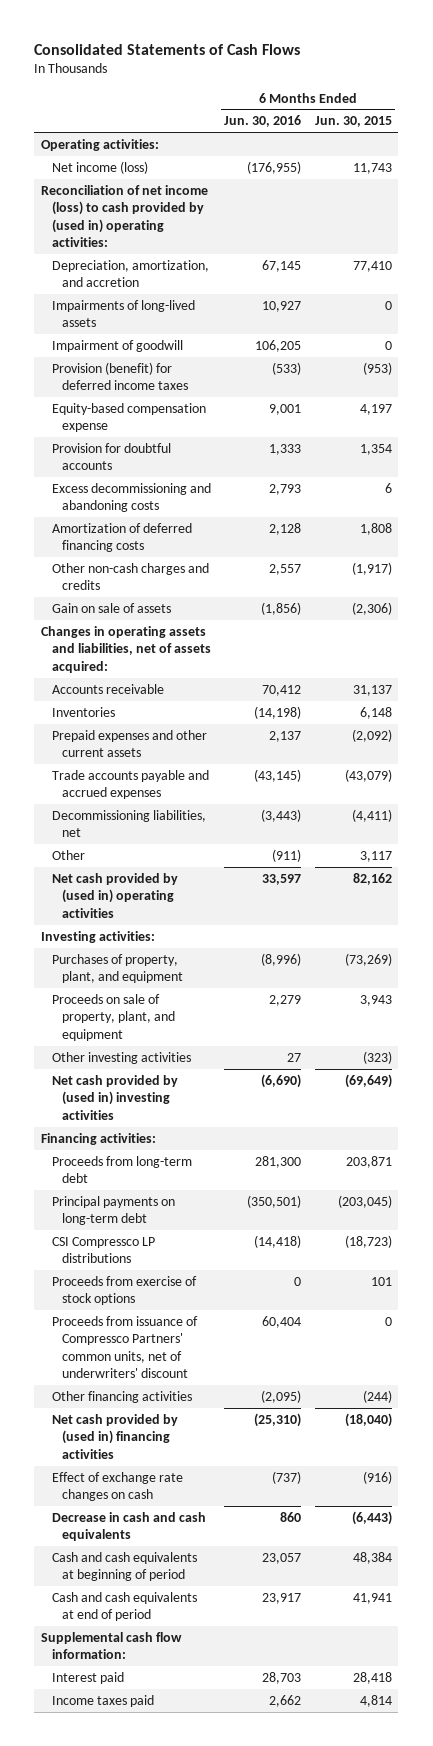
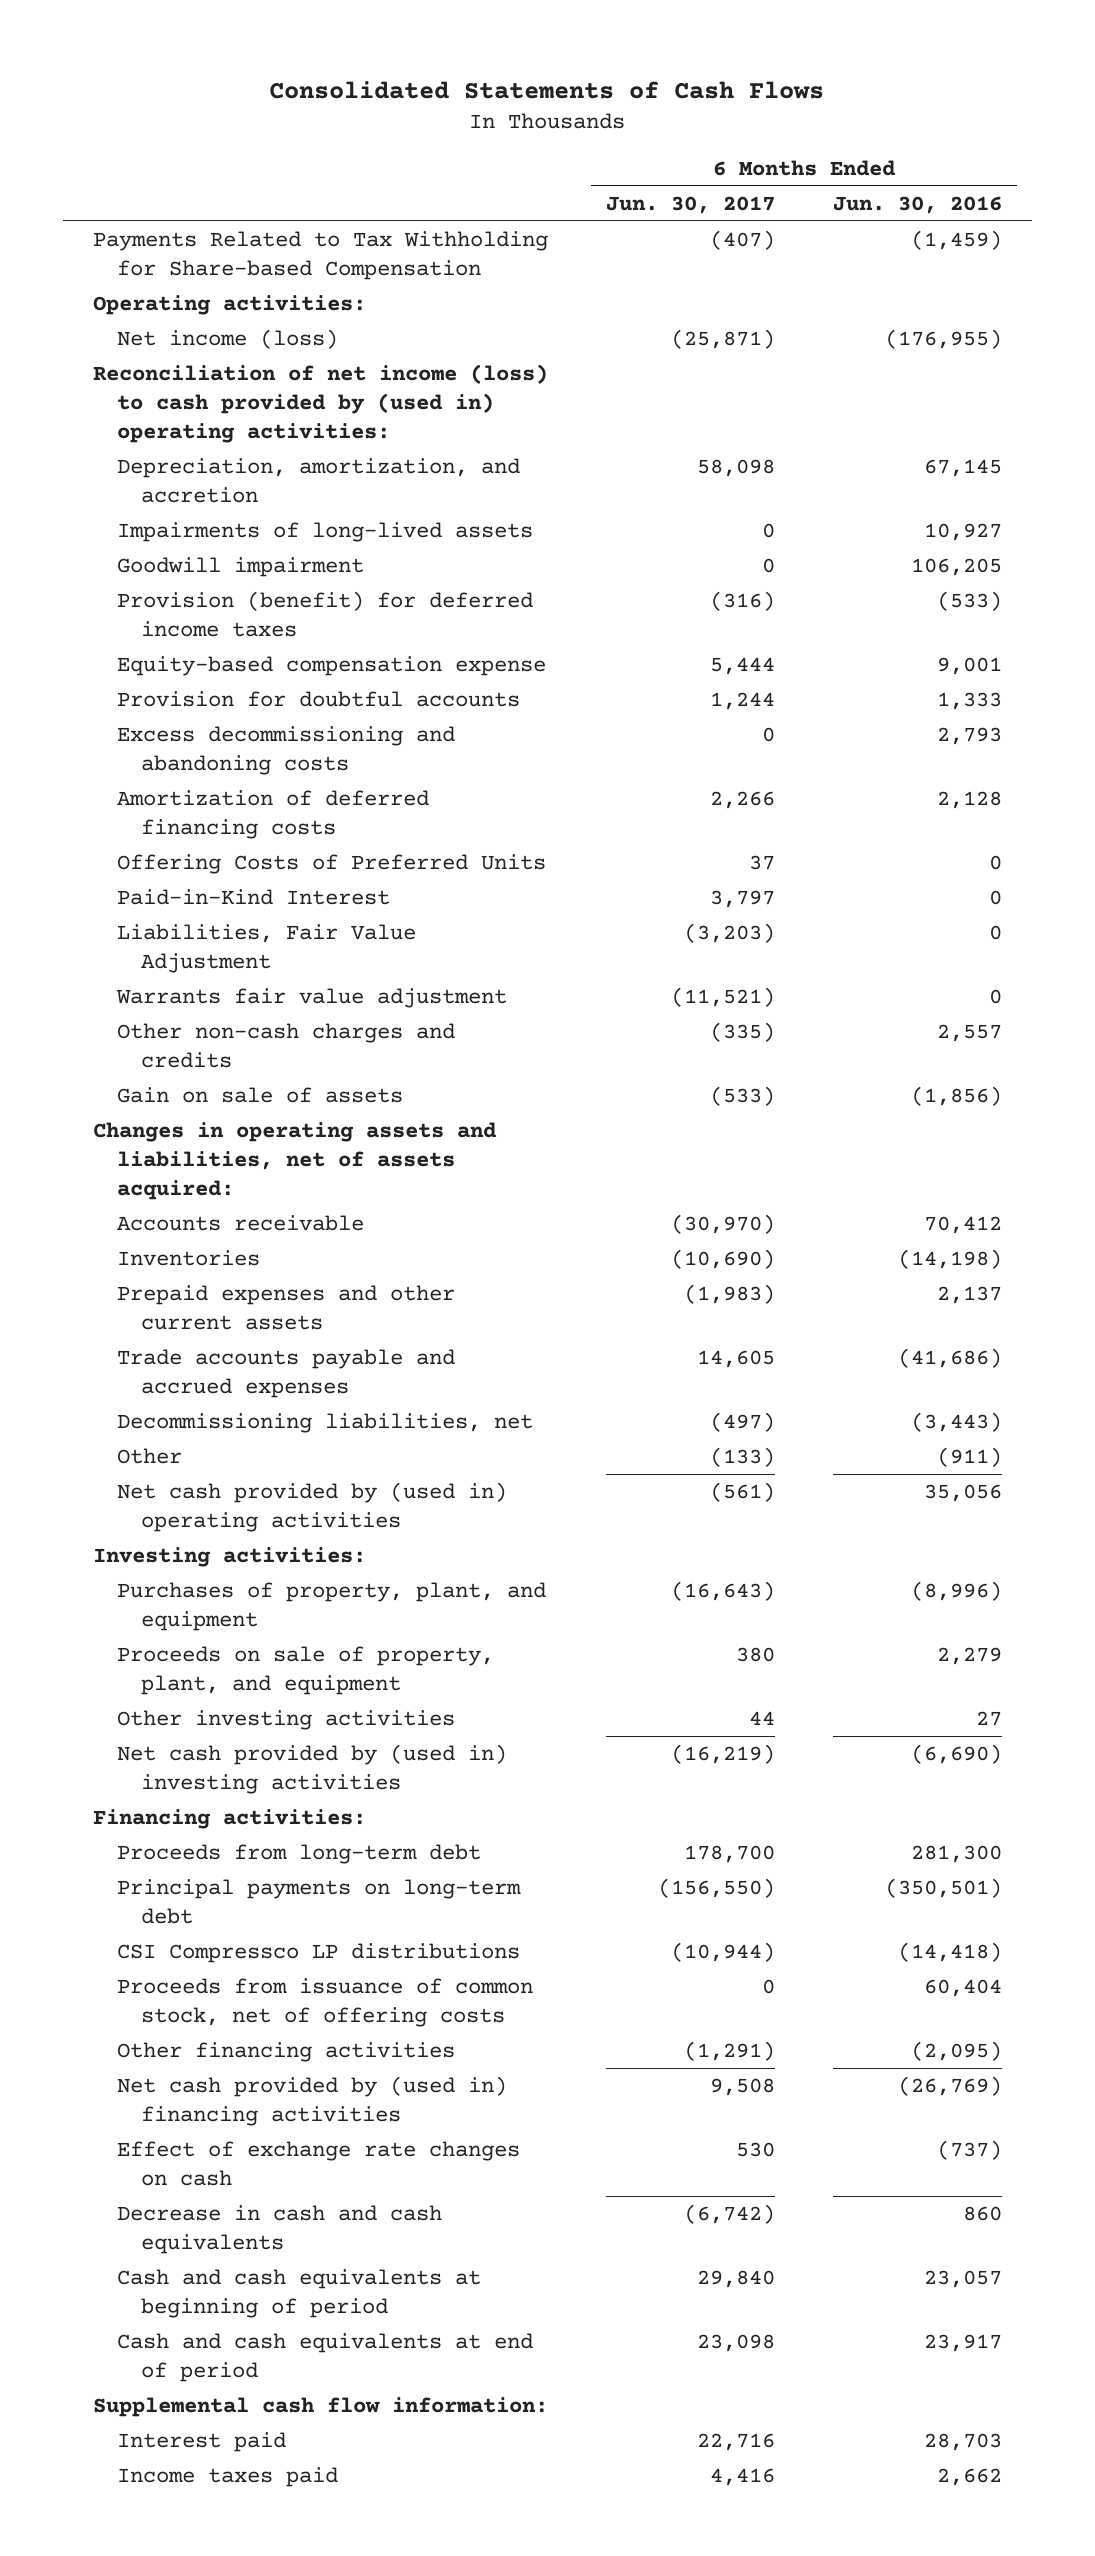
[314,116,392,128] Jun. 30, 2015 -> none
none -> [605,195,775,214] Jun. 30, 2017
none -> [92,231,548,280] Payments Related to Tax Withholding for Share-based Compensation
[51,339,183,352] Impairment of goodwill -> [116,557,364,578] Goodwill impairment
none -> [116,854,546,875] Offering Costs of Preferred Units
none -> [116,889,390,906] Paid-in-Kind Interest
none -> [116,924,416,973] Liabilities, Fair Value Adjustment
none -> [115,988,507,1009] Warrants fair value adjustment
[254,768,302,782] (43,145) -> [898,1348,1003,1369] (41,686)
[262,873,302,885] 33,597 -> [924,1484,1003,1503] 35,056
[51,1275,197,1306] Proceeds from exercise of stock options -> none
[51,1315,198,1379] Proceeds from issuance of Compressco Partners' common units, net of underwriters' discount -> [116,1978,533,2027] Proceeds from issuance of common stock, net of offering costs
[254,1412,302,1427] (25,310) -> [898,2076,1003,2097] (26,769)

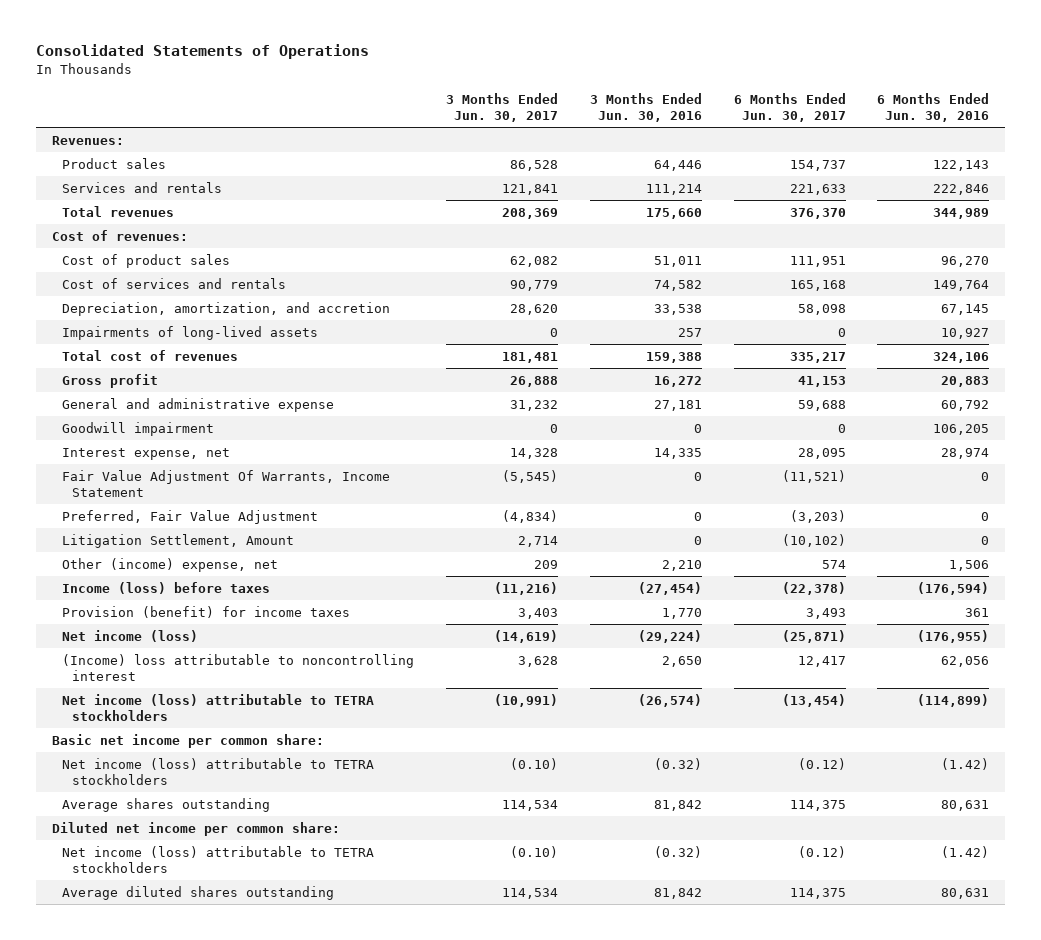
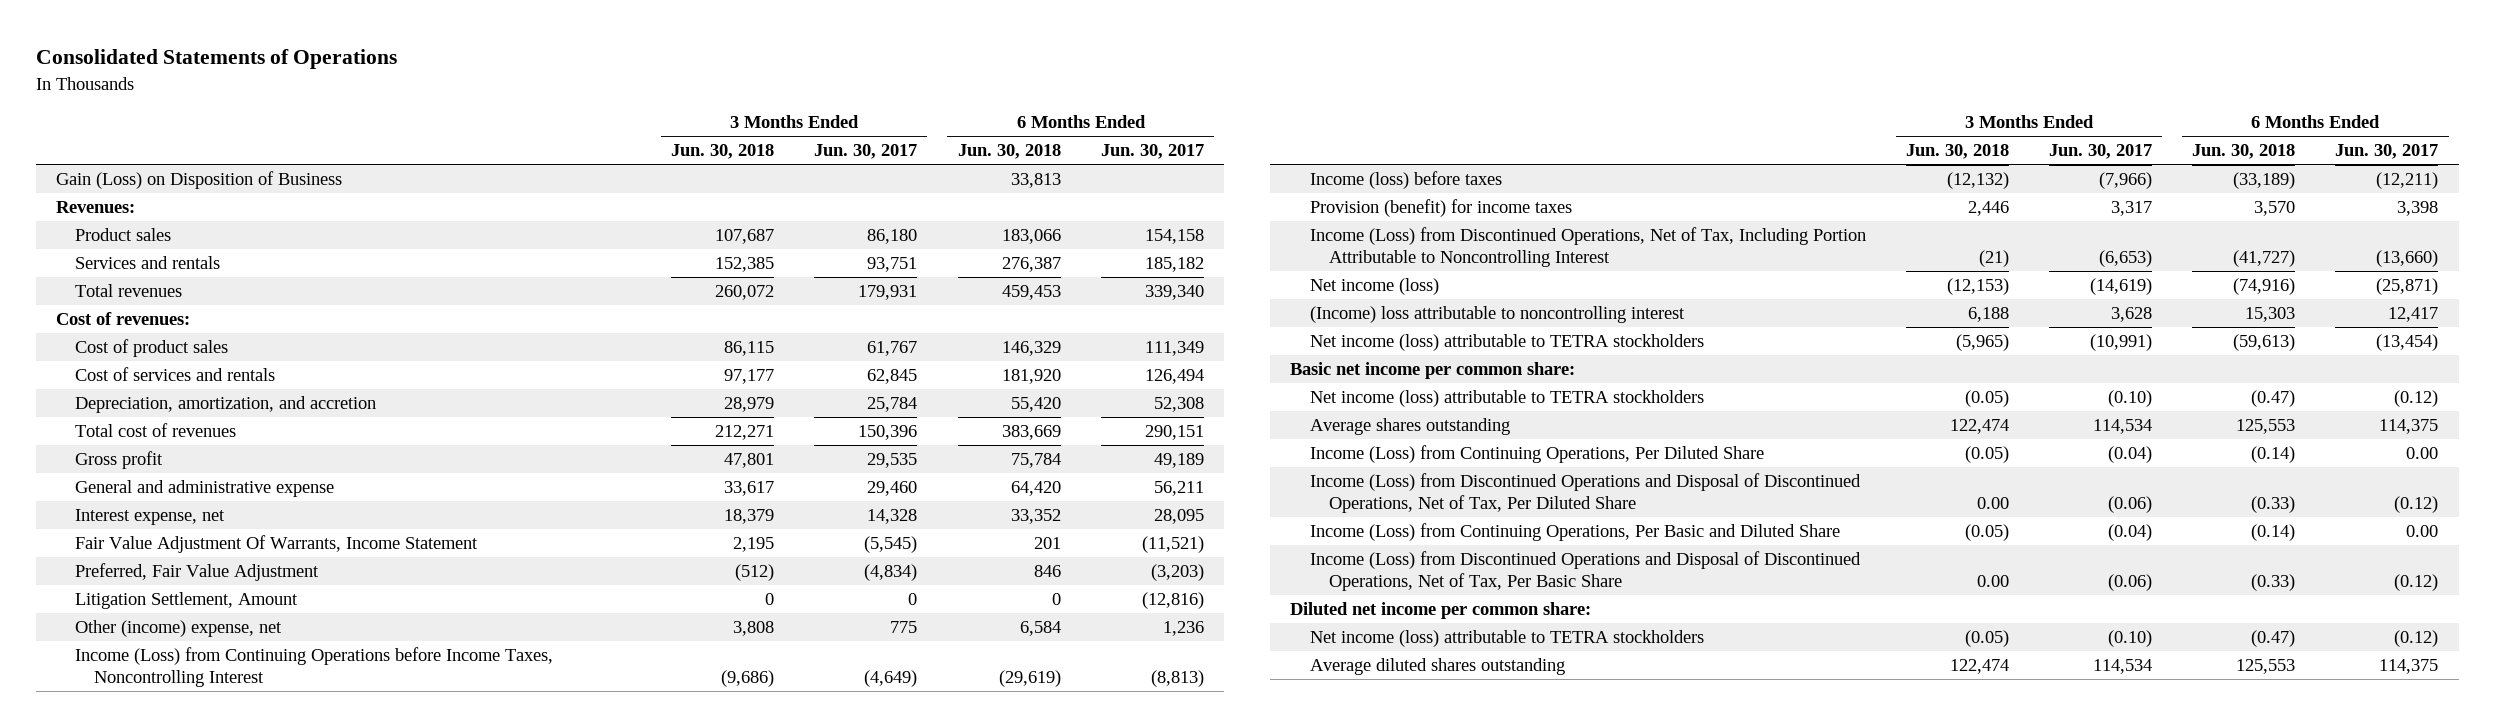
[589,93,702,122] 3 Months Ended Jun. 30, 2016 -> none
[877,93,990,122] 6 Months Ended Jun. 30, 2016 -> none
none -> [671,144,775,160] Jun. 30, 2018
none -> [957,144,1061,160] Jun. 30, 2018
none -> [55,171,342,190] Gain (Loss) on Disposition of Business
[509,159,558,171] 86,528 -> [867,229,918,245] 86,180
[789,159,846,171] 154,737 -> [1144,229,1204,245] 154,158
[501,183,558,195] 121,841 -> [867,257,918,273] 93,751
[789,183,846,195] 221,633 -> [1144,257,1204,273] 185,182
[501,207,558,219] 208,369 -> [858,285,918,301] 179,931
[789,207,846,219] 376,370 -> [1144,285,1204,301] 339,340
[61,325,318,340] Impairments of long-lived assets -> none
[61,421,214,436] Goodwill impairment -> none
[509,255,558,267] 62,082 -> [867,341,918,357] 61,767
[789,255,846,267] 111,951 -> [1144,341,1204,357] 111,349
[509,279,558,291] 90,779 -> [867,369,918,385] 62,845
[789,279,846,291] 165,168 -> [1144,369,1204,385] 126,494
[509,303,558,315] 28,620 -> [867,397,918,413] 25,784
[797,303,846,315] 58,098 -> [1153,397,1204,413] 52,308
[501,351,558,363] 181,481 -> [858,425,918,441] 150,396
[789,351,846,363] 335,217 -> [1144,425,1204,441] 290,151
[509,375,558,387] 26,888 -> [867,453,918,469] 29,535
[797,375,846,387] 41,153 -> [1153,453,1204,469] 49,189
[509,399,558,411] 31,232 -> [867,481,918,497] 29,460
[797,399,846,411] 59,688 -> [1153,481,1204,497] 56,211
[517,535,558,547] 2,714 -> [908,593,918,606] 0
[781,533,846,547] (10,102) -> [1141,592,1204,610] (12,816)
[533,559,558,569] 209 -> [890,621,918,634] 775
[821,559,846,569] 574 -> [1162,621,1204,637] 1,236
none -> [74,647,553,688] Income (Loss) from Continuing Operations before Income Taxes, Noncontrolling Interest
[493,581,558,595] (11,216) -> [2099,172,2153,190] (7,966)
[781,581,846,595] (22,378) -> [2376,172,2439,190] (12,211)
[517,607,558,619] 3,403 -> [2111,201,2153,217] 3,317
[805,607,846,619] 3,493 -> [2397,201,2439,217] 3,398
none -> [1309,227,1866,268] Income (Loss) from Discontinued Operations, Net of Tax, Including Portion Attributable to Noncontrolling Interest
none -> [1309,445,1764,464] Income (Loss) from Continuing Operations, Per Diluted Share
none -> [1309,473,1861,514] Income (Loss) from Discontinued Operations and Disposal of Discontinued Operations, Net of Tax, Per Diluted Share
none -> [1309,523,1840,542] Income (Loss) from Continuing Operations, Per Basic and Diluted Share
none -> [1309,551,1861,592] Income (Loss) from Discontinued Operations and Disposal of Discontinued Operations, Net of Tax, Per Basic Share

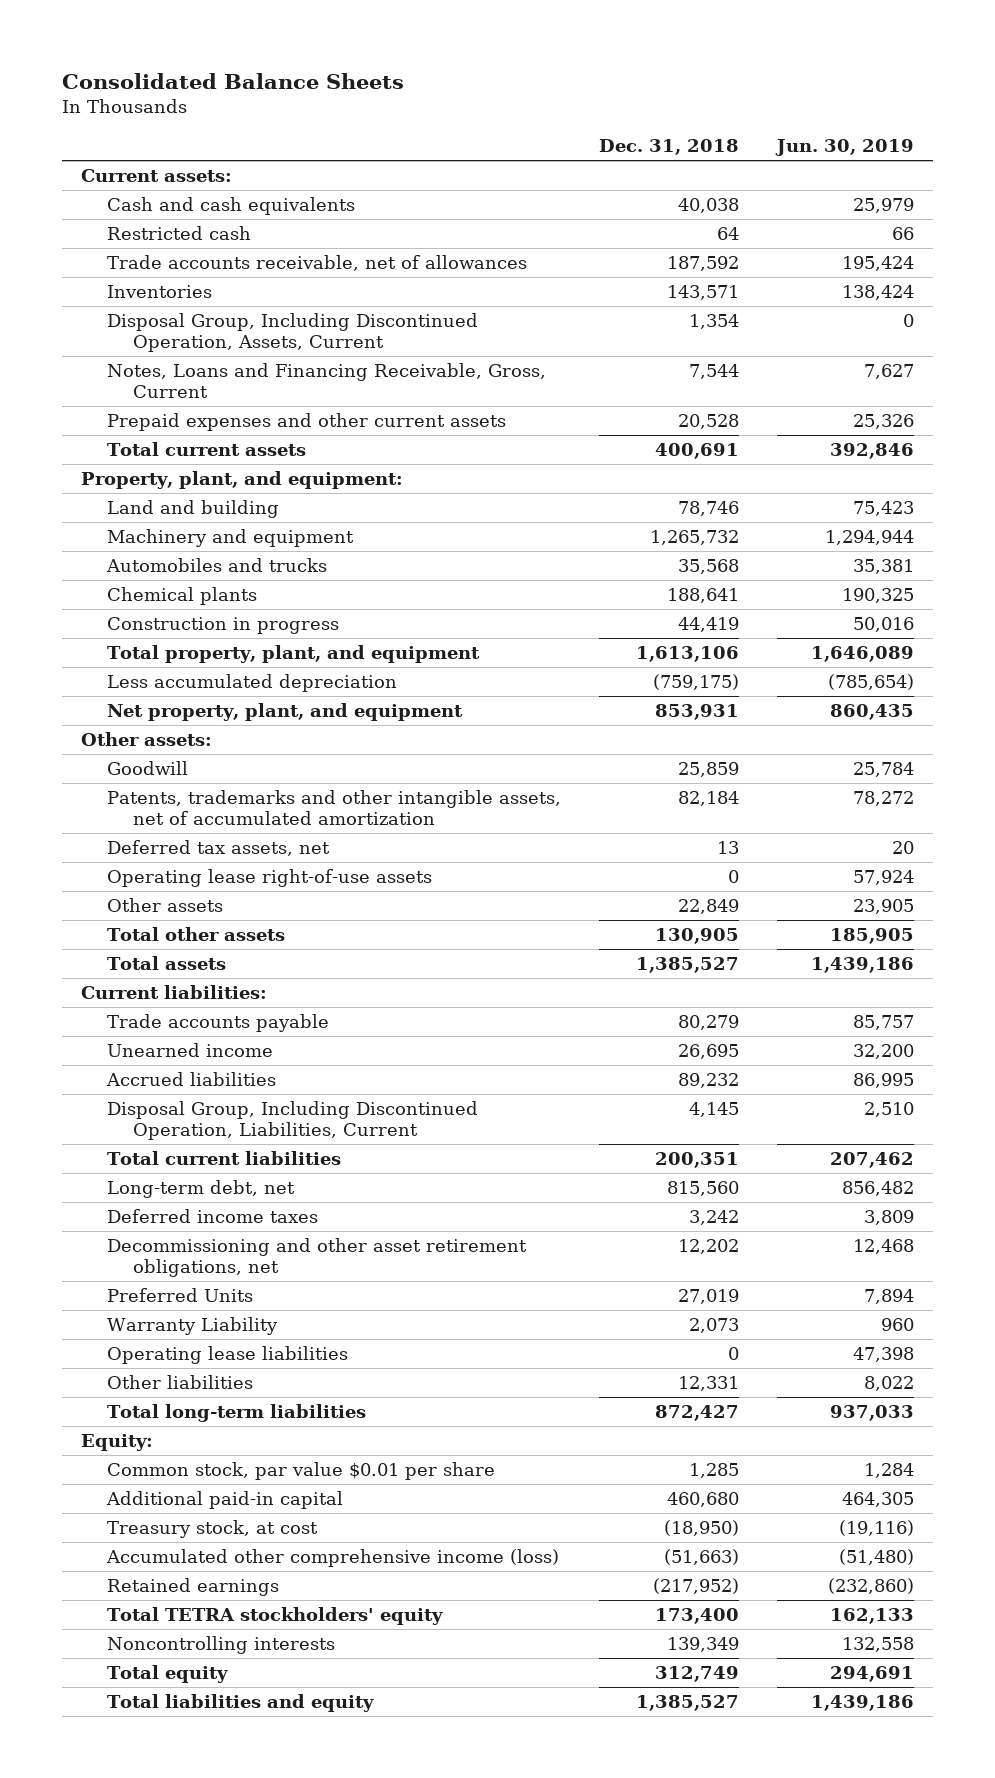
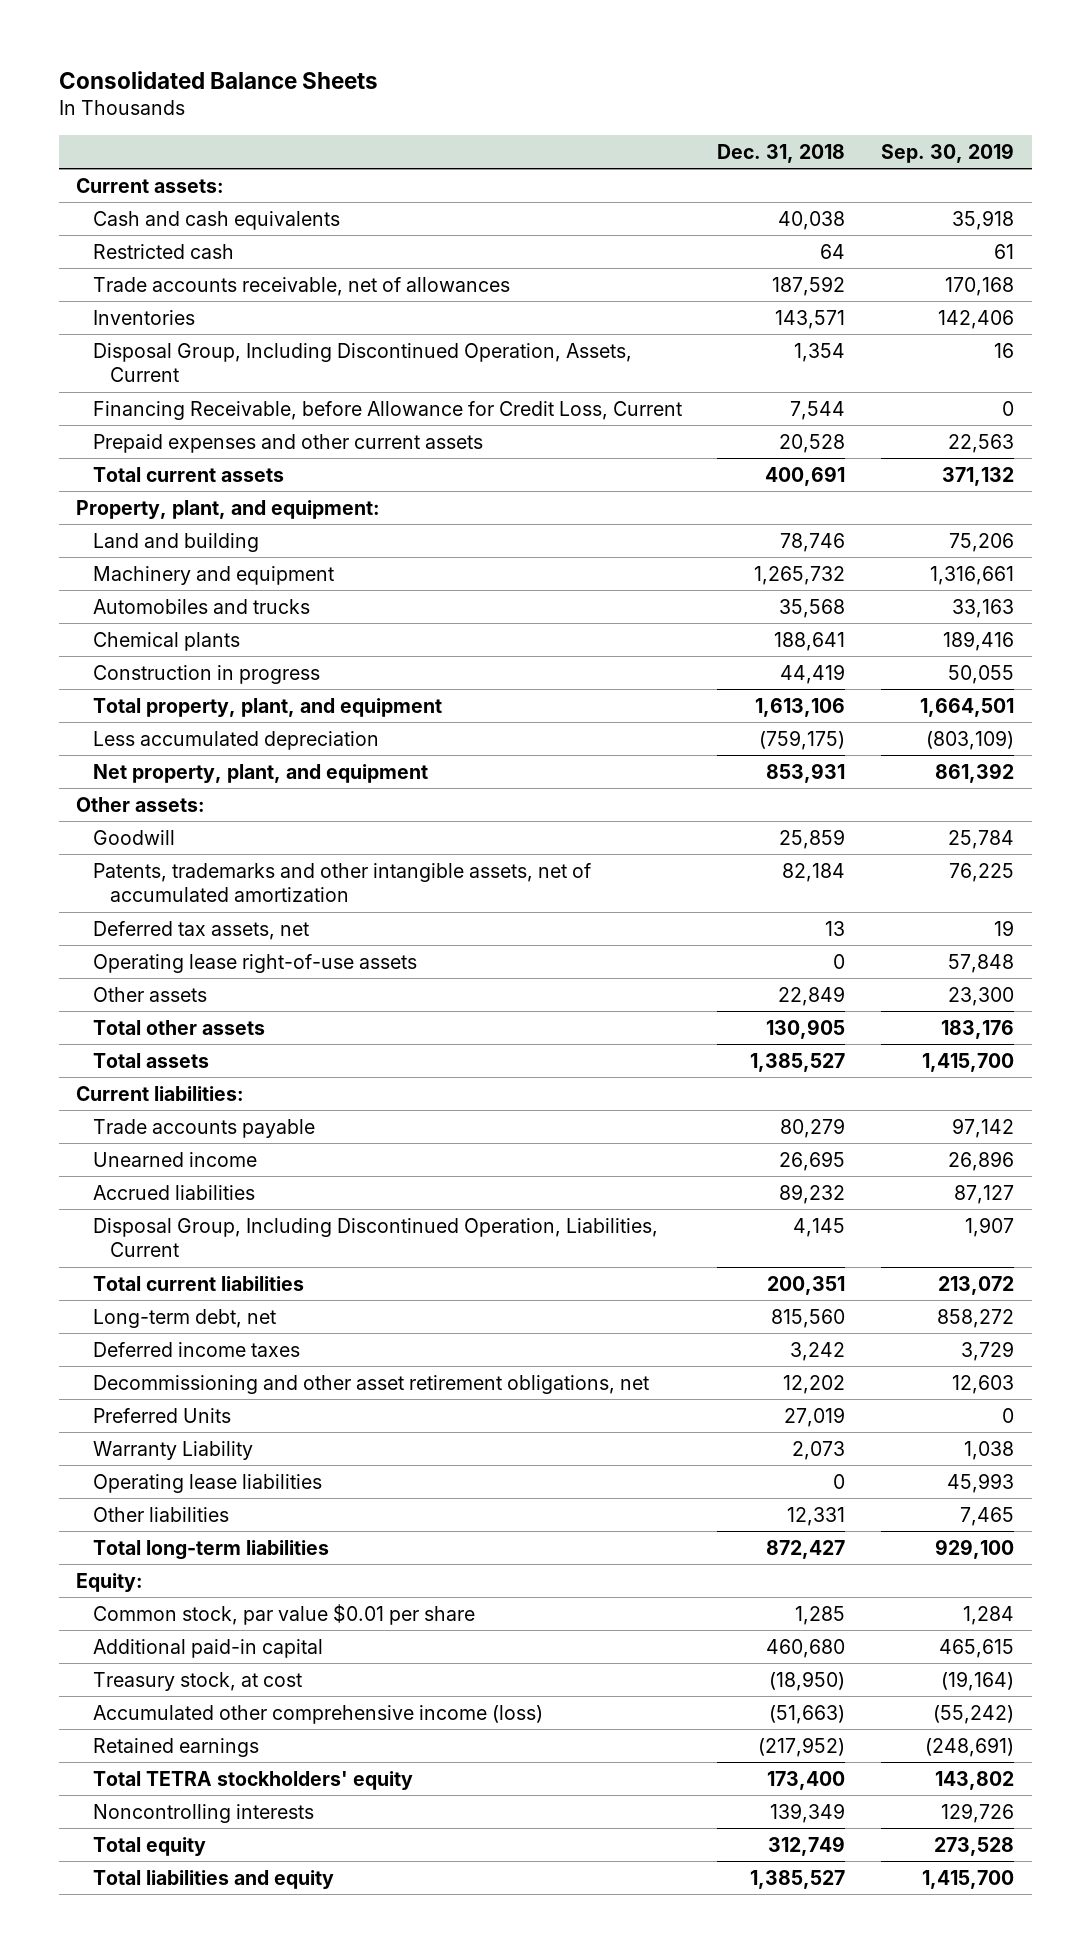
[775,138,915,156] Jun. 30, 2019 -> none
none -> [880,142,1014,163] Sep. 30, 2019
[106,363,546,398] Notes, Loans and Financing Receivable, Gross, Current -> [93,400,683,420] Financing Receivable, before Allowance for Credit Loss, Current

